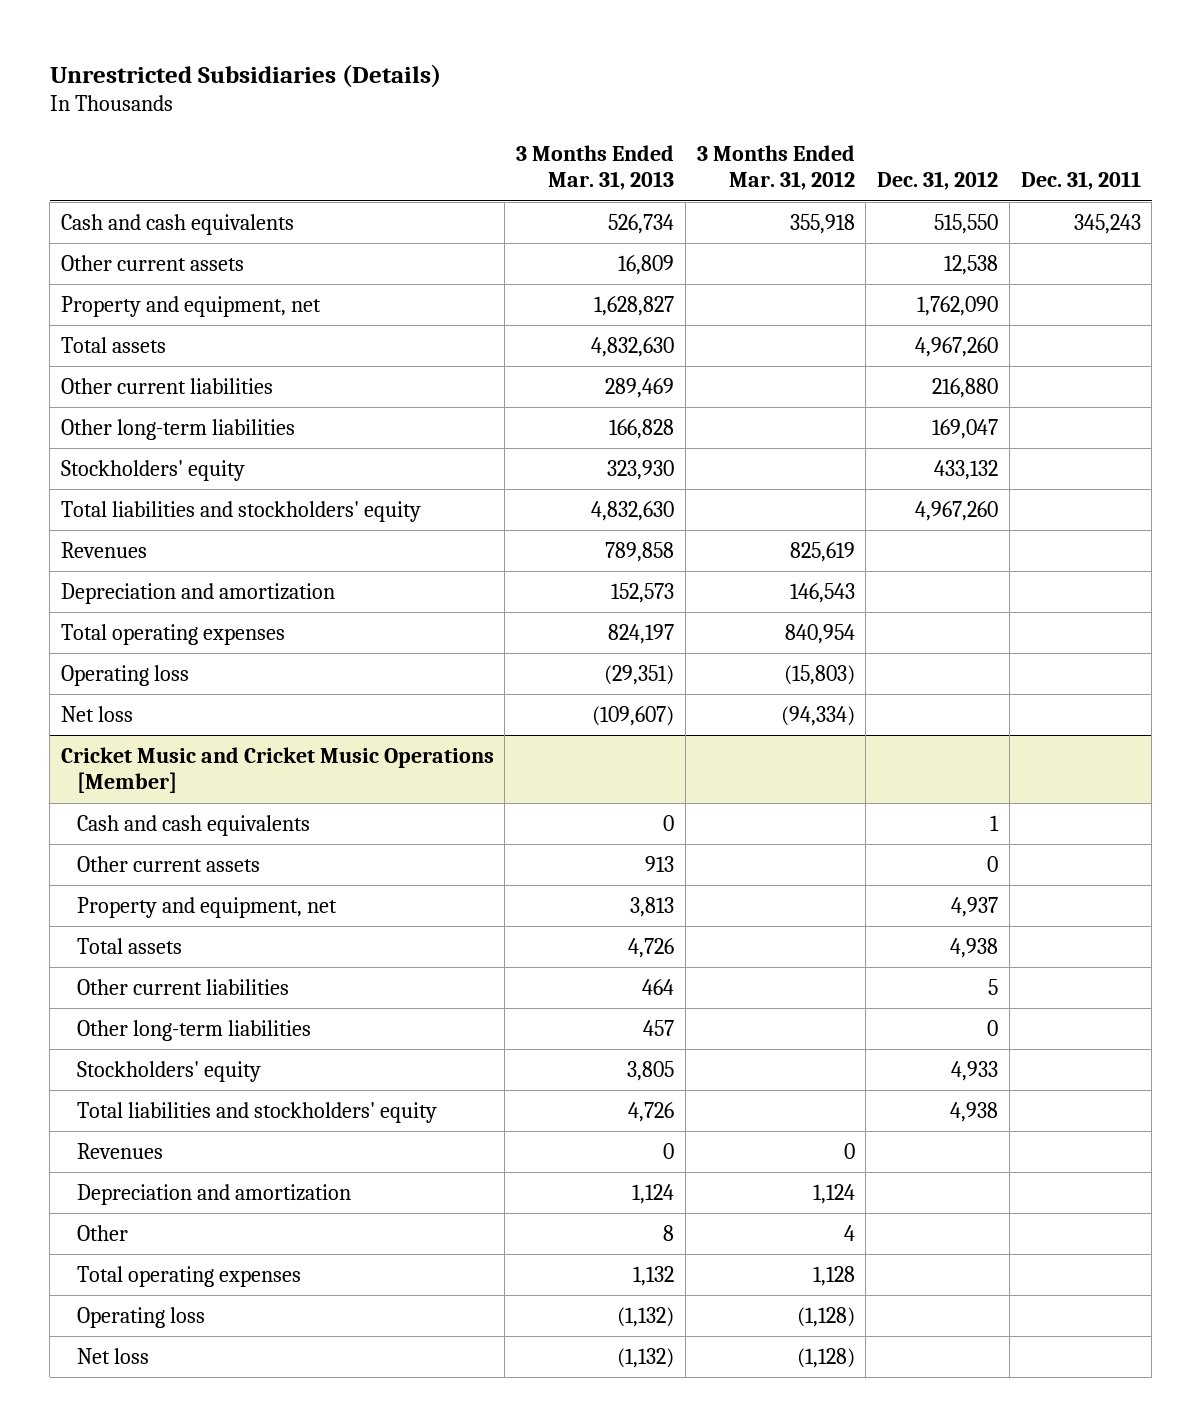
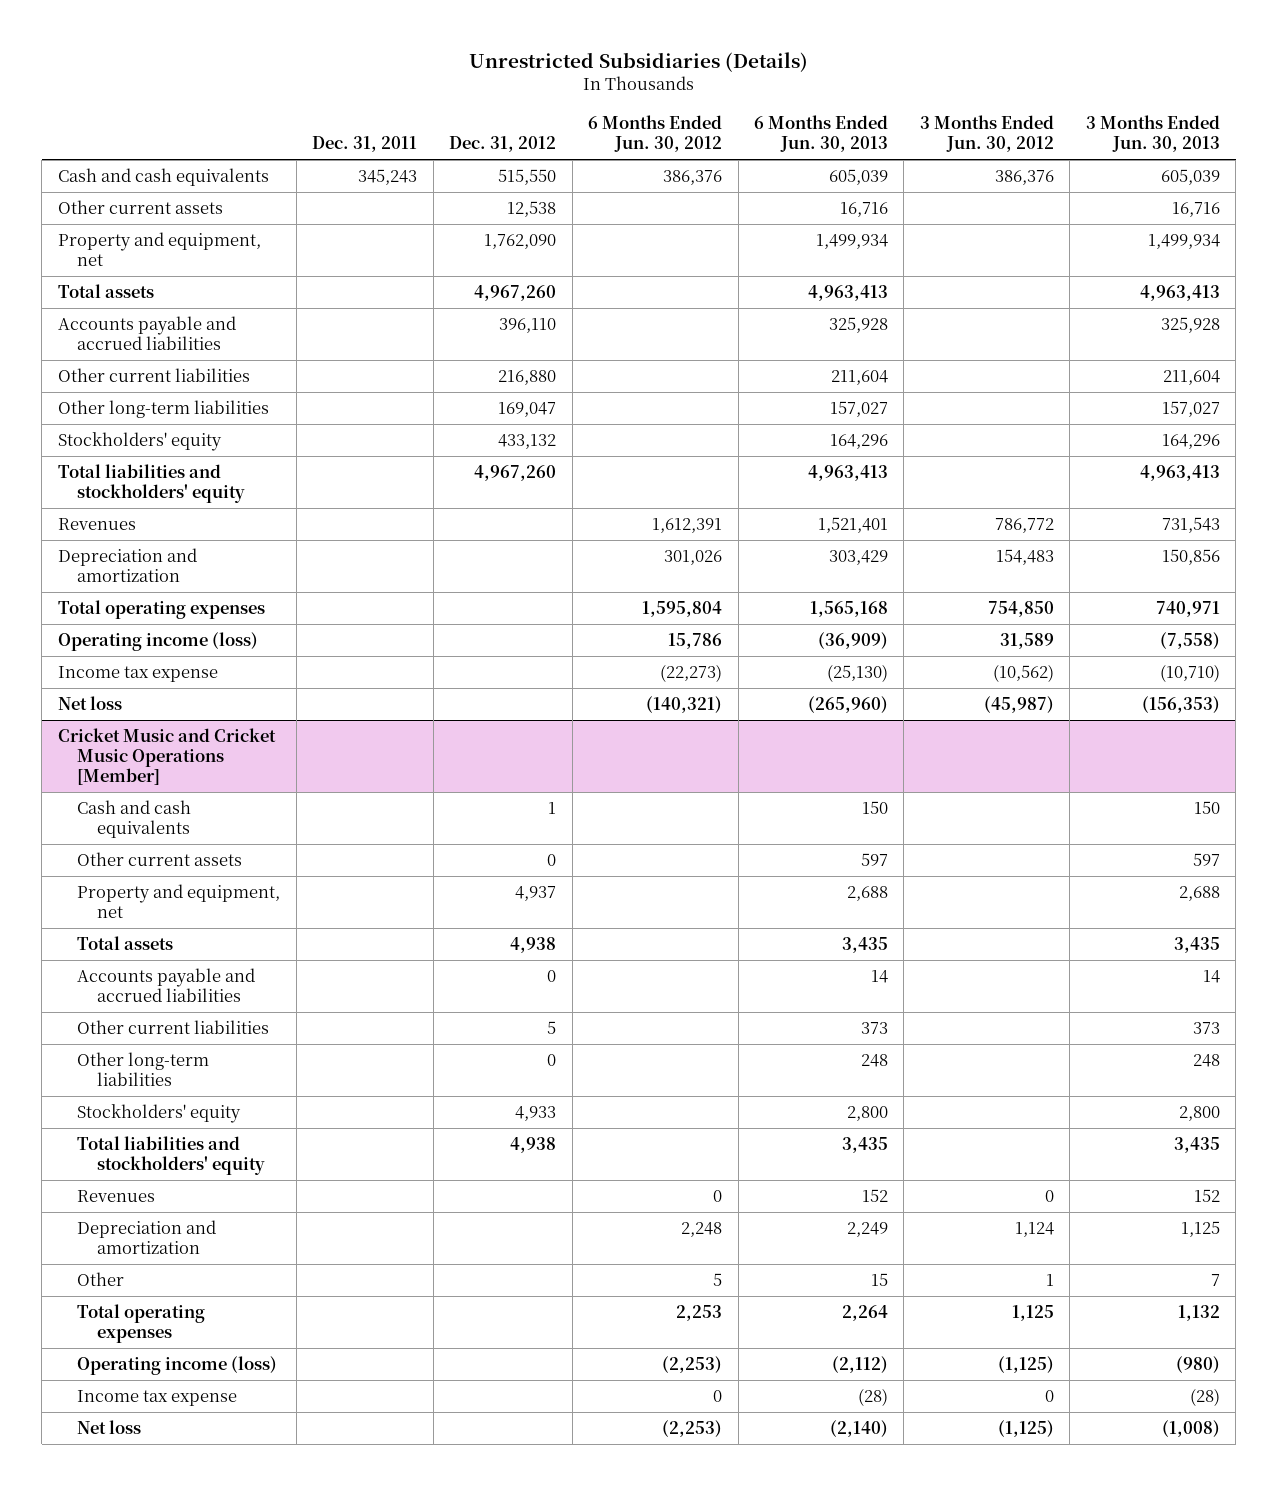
[516,144,675,191] 3 Months Ended Mar. 31, 2013 -> none
[696,144,855,191] 3 Months Ended Mar. 31, 2012 -> none
none -> [588,115,723,153] 6 Months Ended Jun. 30, 2012
none -> [754,115,889,153] 6 Months Ended Jun. 30, 2013
none -> [919,115,1054,153] 3 Months Ended Jun. 30, 2012
none -> [1085,115,1220,153] 3 Months Ended Jun. 30, 2013
none -> [57,316,236,351] Accounts payable and accrued liabilities
[60,664,189,686] Operating loss -> [57,632,258,652] Operating income (loss)
none -> [57,666,218,683] Income tax expense
none -> [77,968,256,1003] Accounts payable and accrued liabilities
[77,1306,206,1328] Operating loss -> [77,1356,278,1376] Operating income (loss)
none -> [77,1390,238,1407] Income tax expense

